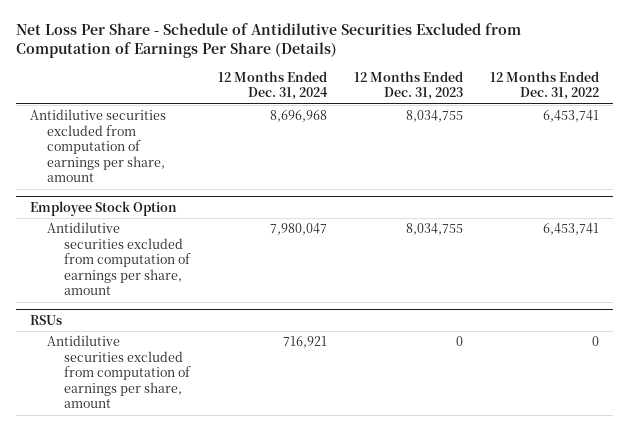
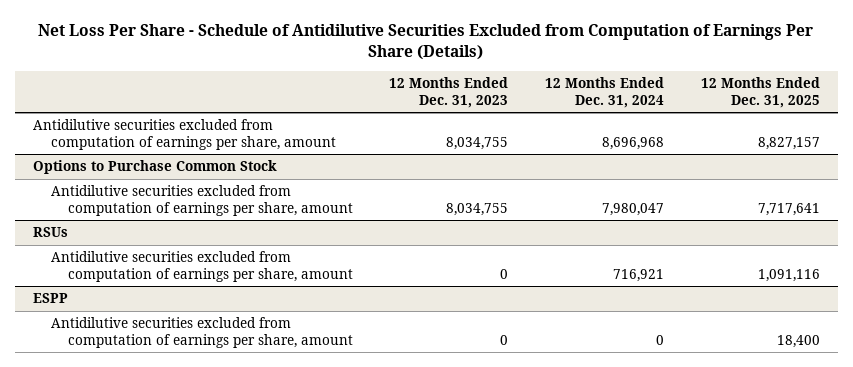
[490,70,600,101] 12 Months Ended Dec. 31, 2022 -> none
none -> [700,77,820,108] 12 Months Ended Dec. 31, 2025
[29,201,177,217] Employee Stock Option -> [33,160,278,175] Options to Purchase Common Stock
none -> [33,293,69,304] ESPP
none -> [50,317,353,348] Antidilutive securities excluded from computation of earnings per share, amount

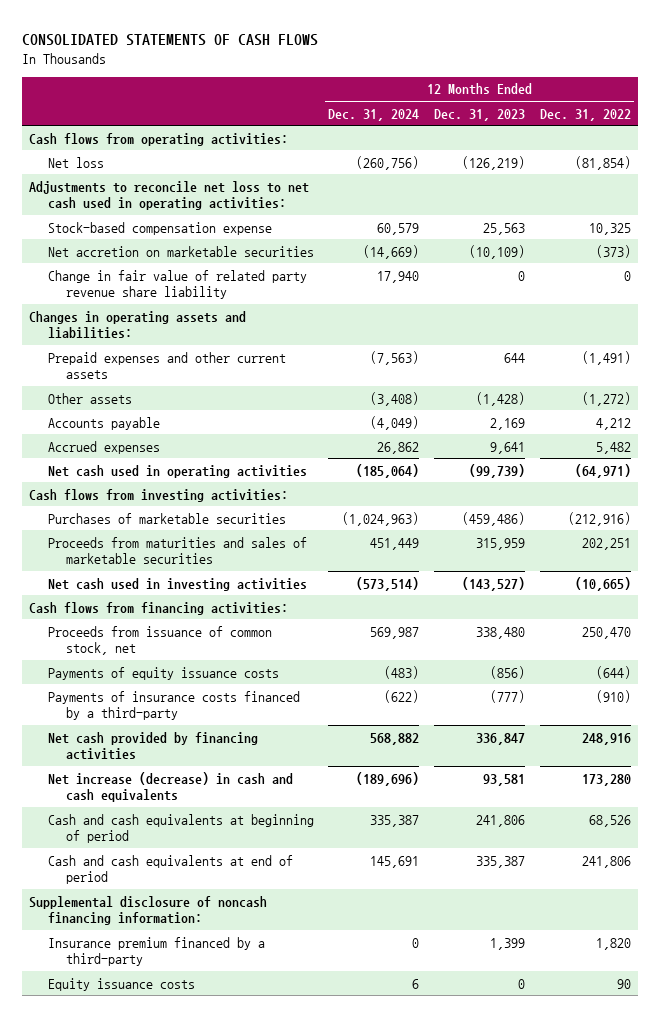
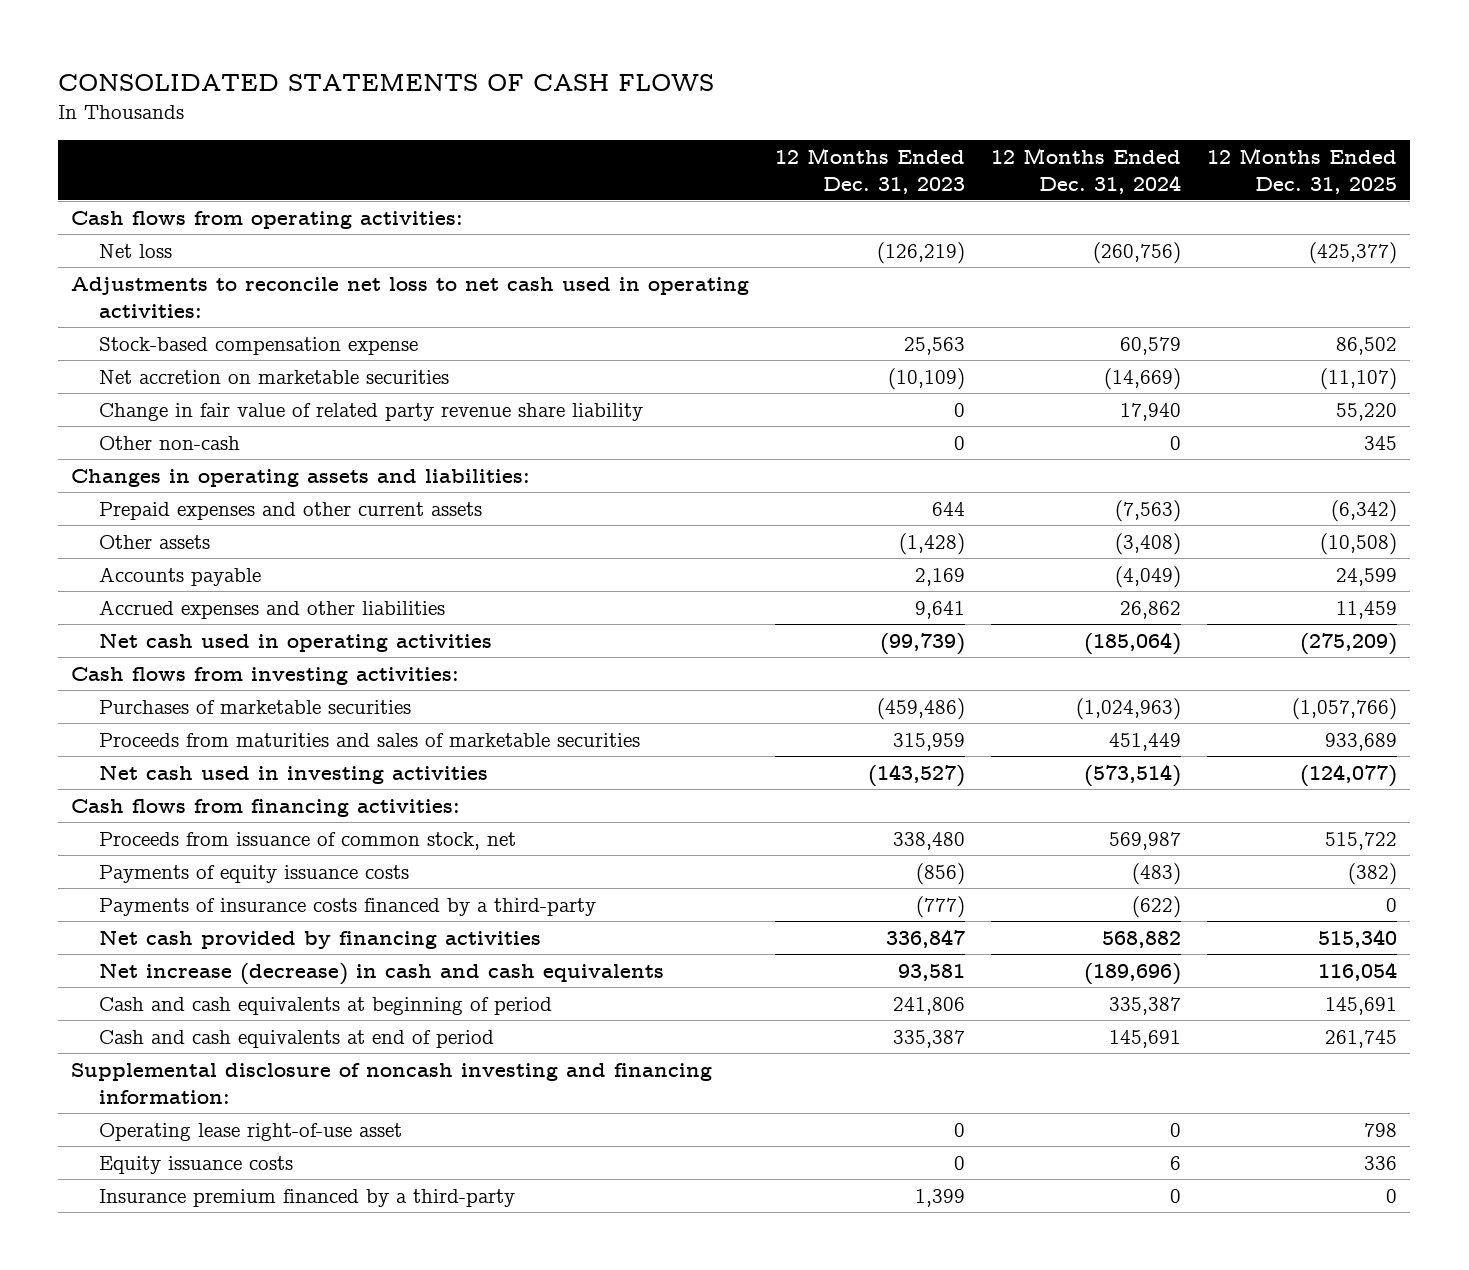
[539,108,631,121] Dec. 31, 2022 -> none
none -> [1207,147,1398,194] 12 Months Ended Dec. 31, 2025
none -> [99,435,241,450] Other non-cash
[47,440,160,454] Accrued expenses -> [99,599,446,619] Accrued expenses and other liabilities
[29,895,268,925] Supplemental disclosure of noncash financing information: -> [71,1062,713,1104] Supplemental disclosure of noncash investing and financing information:
none -> [99,1122,403,1141] Operating lease right-of-use asset
[47,936,265,966] Insurance premium financed by a third-party -> [99,1188,516,1207] Insurance premium financed by a third-party

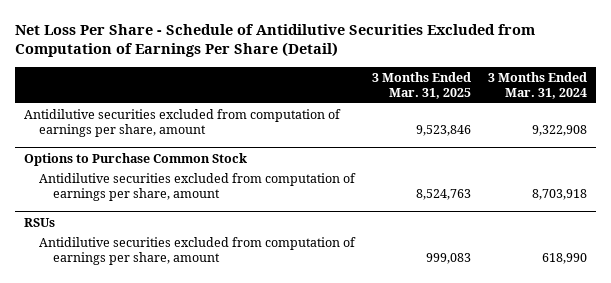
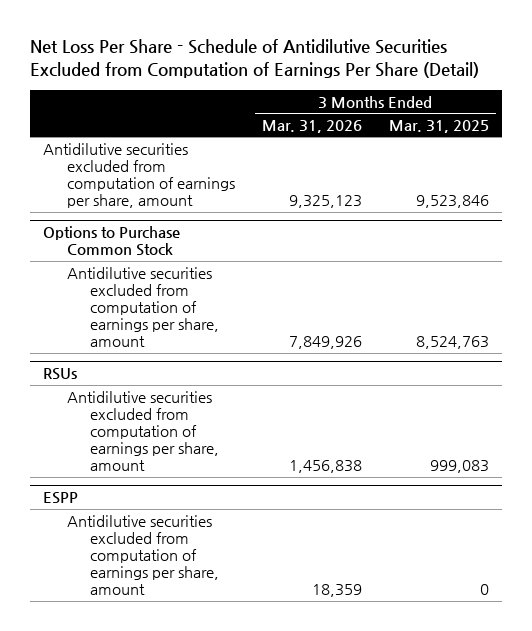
[488,71,588,100] 3 Months Ended Mar. 31, 2024 -> none
none -> [261,119,362,133] Mar. 31, 2026
none -> [43,492,79,505] ESPP
none -> [66,514,220,596] Antidilutive securities excluded from computation of earnings per share, amount

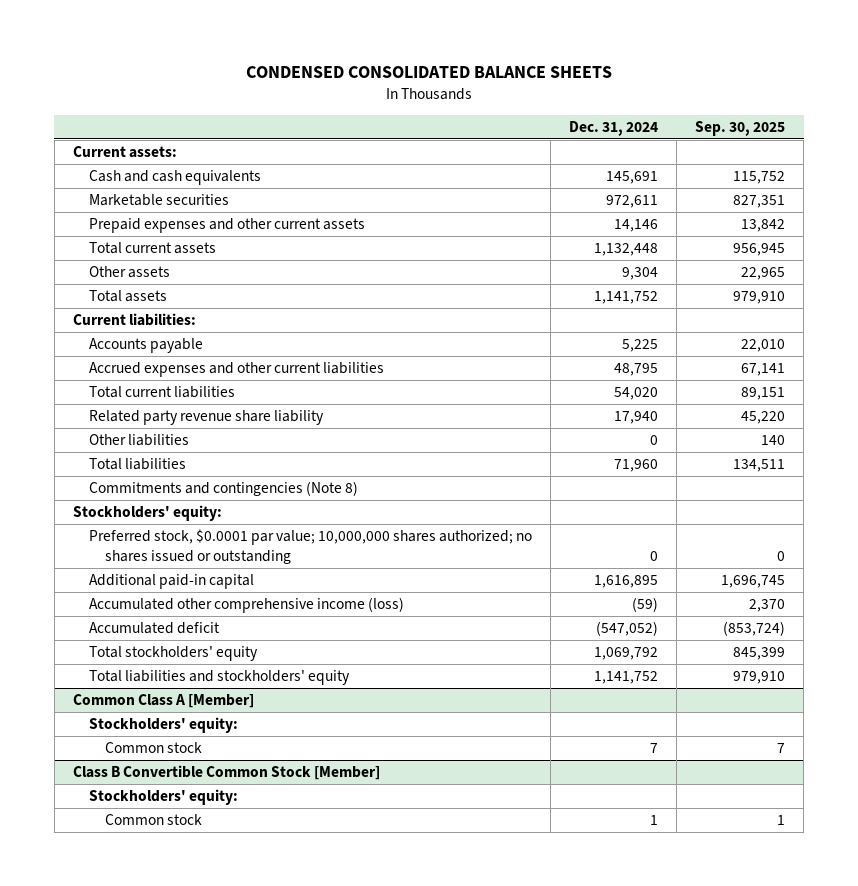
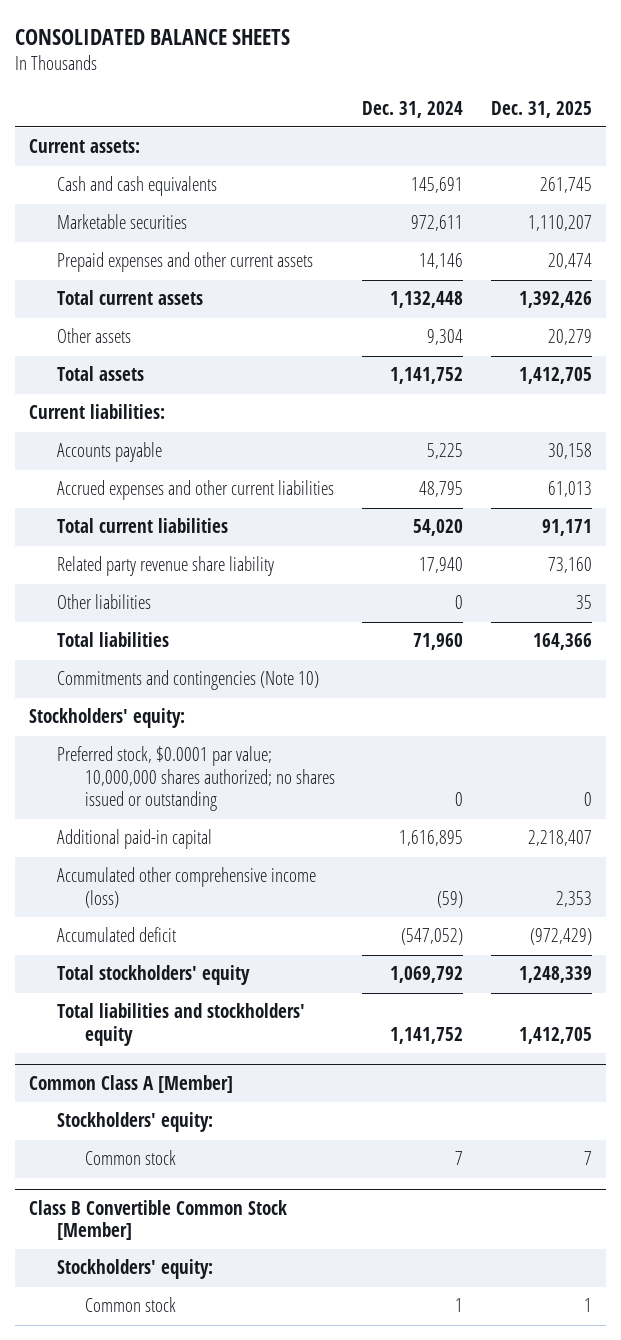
[245,66,612,79] CONDENSED CONSOLIDATED BALANCE SHEETS -> [15,28,291,45] CONSOLIDATED BALANCE SHEETS
[694,120,785,136] Sep. 30, 2025 -> none
none -> [490,100,592,118] Dec. 31, 2025
[88,481,358,497] Commitments and contingencies (Note 8) -> [56,670,319,691] Commitments and contingencies (Note 10)

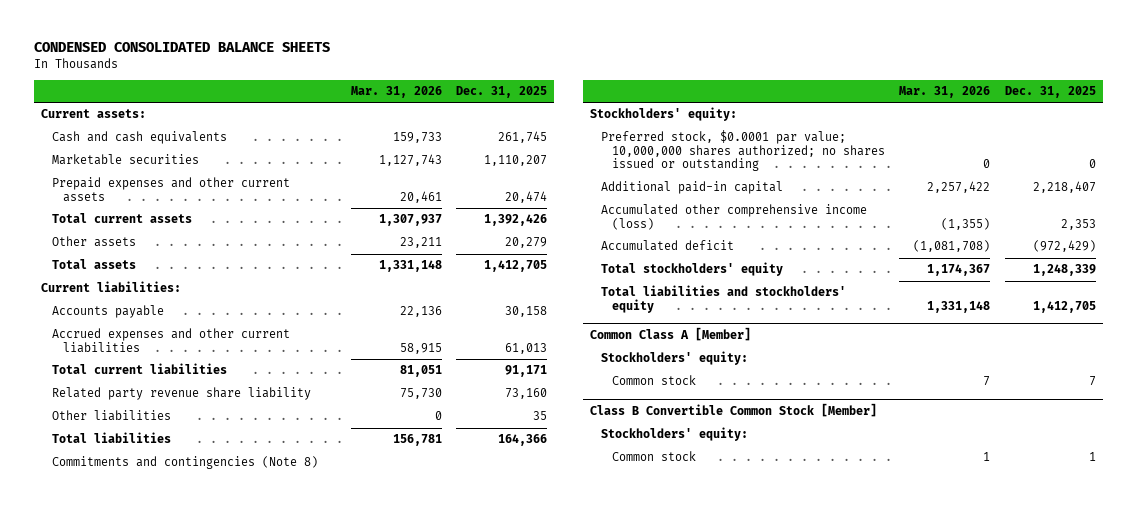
[15,28,291,45] CONSOLIDATED BALANCE SHEETS -> [34,42,331,53] CONDENSED CONSOLIDATED BALANCE SHEETS
[362,100,464,118] Dec. 31, 2024 -> none
none -> [350,85,442,98] Mar. 31, 2026
[56,670,319,691] Commitments and contingencies (Note 10) -> [52,456,319,470] Commitments and contingencies (Note 8)

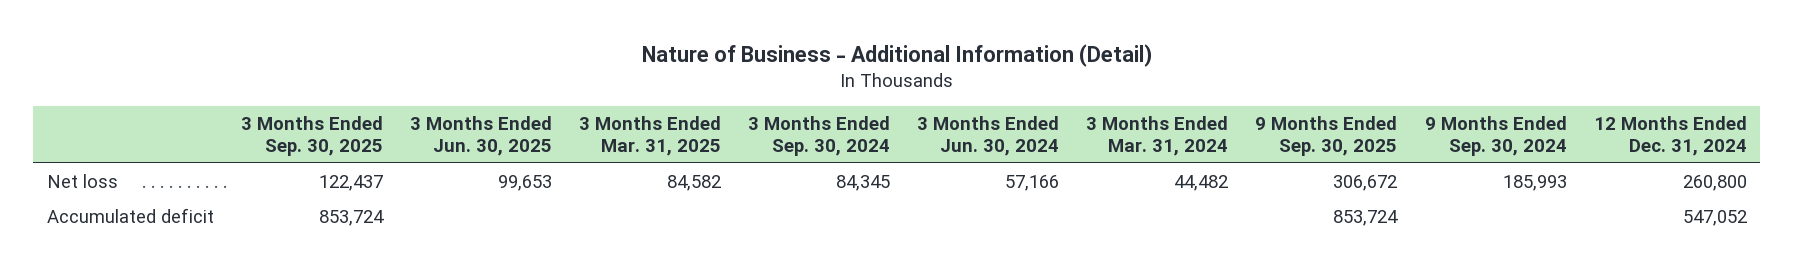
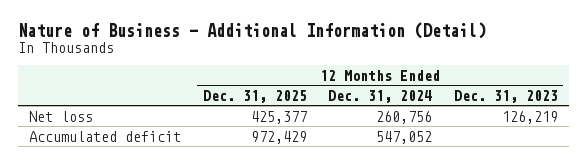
[240,115,383,156] 3 Months Ended Sep. 30, 2025 -> none
[409,115,552,156] 3 Months Ended Jun. 30, 2025 -> none
[578,115,721,156] 3 Months Ended Mar. 31, 2025 -> none
[748,115,891,156] 3 Months Ended Sep. 30, 2024 -> none
[917,115,1060,156] 3 Months Ended Jun. 30, 2024 -> none
[1086,115,1229,156] 3 Months Ended Mar. 31, 2024 -> none
[1255,115,1398,156] 9 Months Ended Sep. 30, 2025 -> none
[1424,115,1567,156] 9 Months Ended Sep. 30, 2024 -> none
none -> [202,89,307,103] Dec. 31, 2025
none -> [453,89,558,103] Dec. 31, 2023
[1682,175,1747,192] 260,800 -> [376,110,433,124] 260,756

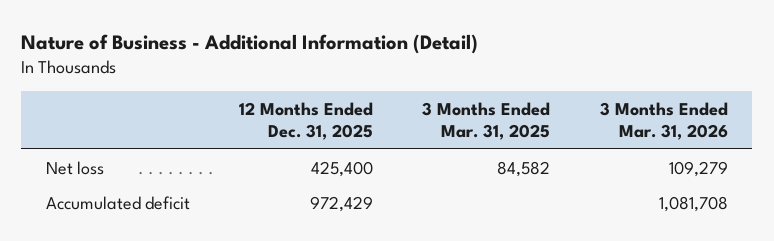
[328,89,433,103] Dec. 31, 2024 -> none
[453,89,558,103] Dec. 31, 2023 -> none
none -> [422,101,551,140] 3 Months Ended Mar. 31, 2025
none -> [599,101,728,140] 3 Months Ended Mar. 31, 2026
[250,110,307,124] 425,377 -> [311,160,374,177] 425,400

